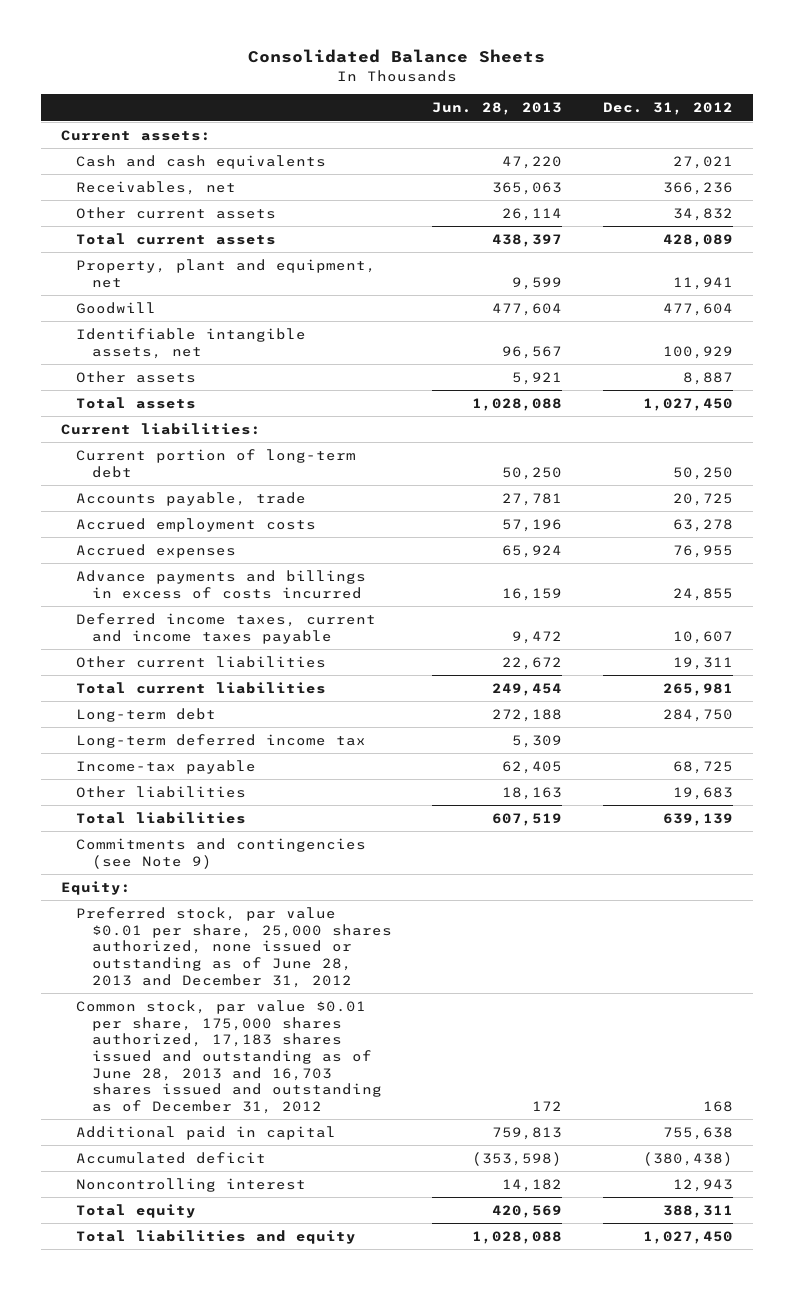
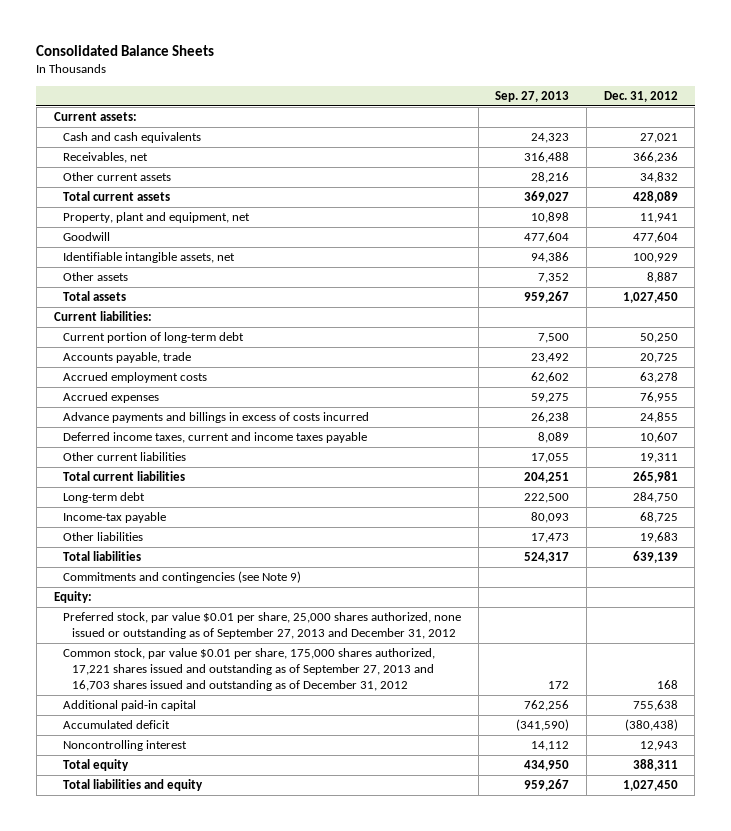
[432,102,563,116] Jun. 28, 2013 -> none
none -> [495,91,570,103] Sep. 27, 2013
[76,733,367,748] Long-term deferred income tax -> none
[76,906,392,988] Preferred stock, par value $0.01 per share, 25,000 shares authorized, none issued or outstanding as of June 28, 2013 and December 31, 2012 -> [62,612,461,640] Preferred stock, par value $0.01 per share, 25,000 shares authorized, none issued or outstanding as of September 27, 2013 and December 31, 2012
[76,999,382,1114] Common stock, par value $0.01 per share, 175,000 shares authorized, 17,183 shares issued and outstanding as of June 28, 2013 and 16,703 shares issued and outstanding as of December 31, 2012 -> [62,648,435,692] Common stock, par value $0.01 per share, 175,000 shares authorized, 17,221 shares issued and outstanding as of September 27, 2013 and 16,703 shares issued and outstanding as of December 31, 2012
[76,1125,337,1140] Additional paid in capital -> [62,700,196,712] Additional paid-in capital

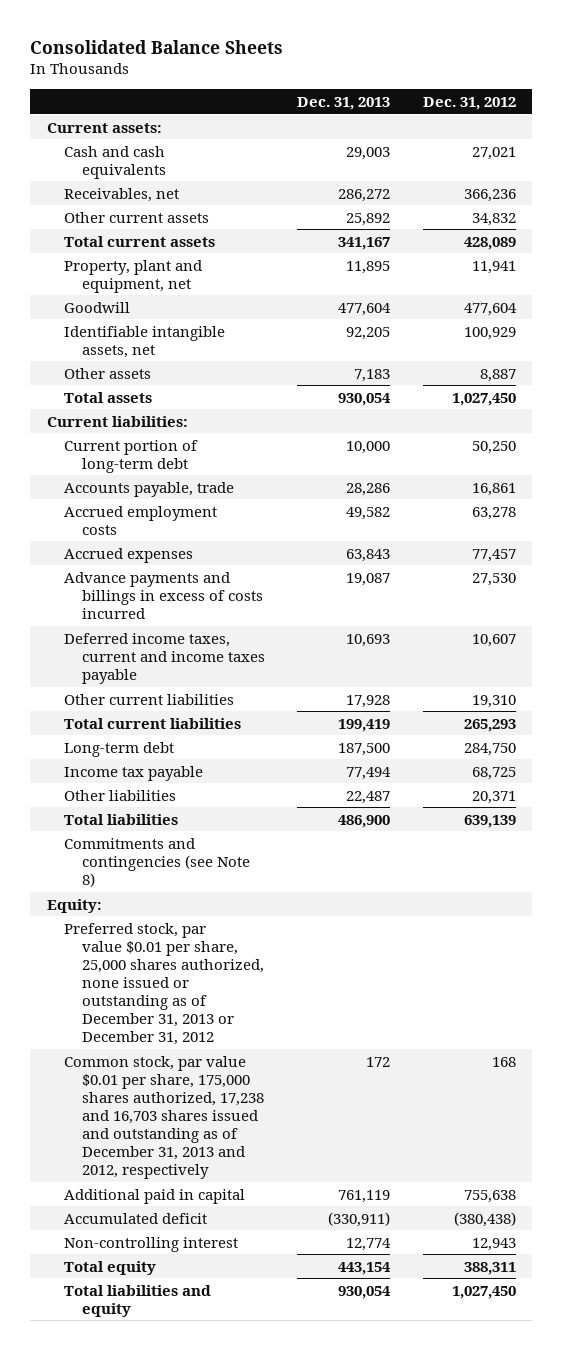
[495,91,570,103] Sep. 27, 2013 -> none
none -> [297,97,391,111] Dec. 31, 2013
[639,353,678,364] 20,725 -> [472,482,517,496] 16,861
[639,392,678,404] 76,955 -> [472,548,517,562] 77,457
[639,412,678,424] 24,855 -> [472,572,517,586] 27,530
[639,453,678,464] 19,311 -> [472,694,517,708] 19,310
[632,471,678,484] 265,981 -> [464,718,517,732] 265,293
[62,512,166,524] Income-tax payable -> [64,765,204,781] Income tax payable
[639,532,678,544] 19,683 -> [472,790,517,804] 20,371
[62,571,301,584] Commitments and contingencies (see Note 9) -> [64,837,250,887] Commitments and contingencies (see Note 8)
[62,612,461,640] Preferred stock, par value $0.01 per share, 25,000 shares authorized, none issued or outstanding as of September 27, 2013 and December 31, 2012 -> [64,922,264,1046] Preferred stock, par value $0.01 per share, 25,000 shares authorized, none issued or outstanding as of December 31, 2013 or December 31, 2012
[62,648,435,692] Common stock, par value $0.01 per share, 175,000 shares authorized, 17,221 shares issued and outstanding as of September 27, 2013 and 16,703 shares issued and outstanding as of December 31, 2012 -> [64,1055,264,1180] Common stock, par value $0.01 per share, 175,000 shares authorized, 17,238 and 16,703 shares issued and outstanding as of December 31, 2013 and 2012, respectively
[62,700,196,712] Additional paid-in capital -> [64,1188,246,1204] Additional paid in capital
[62,740,187,752] Noncontrolling interest -> [64,1236,239,1252] Non-controlling interest

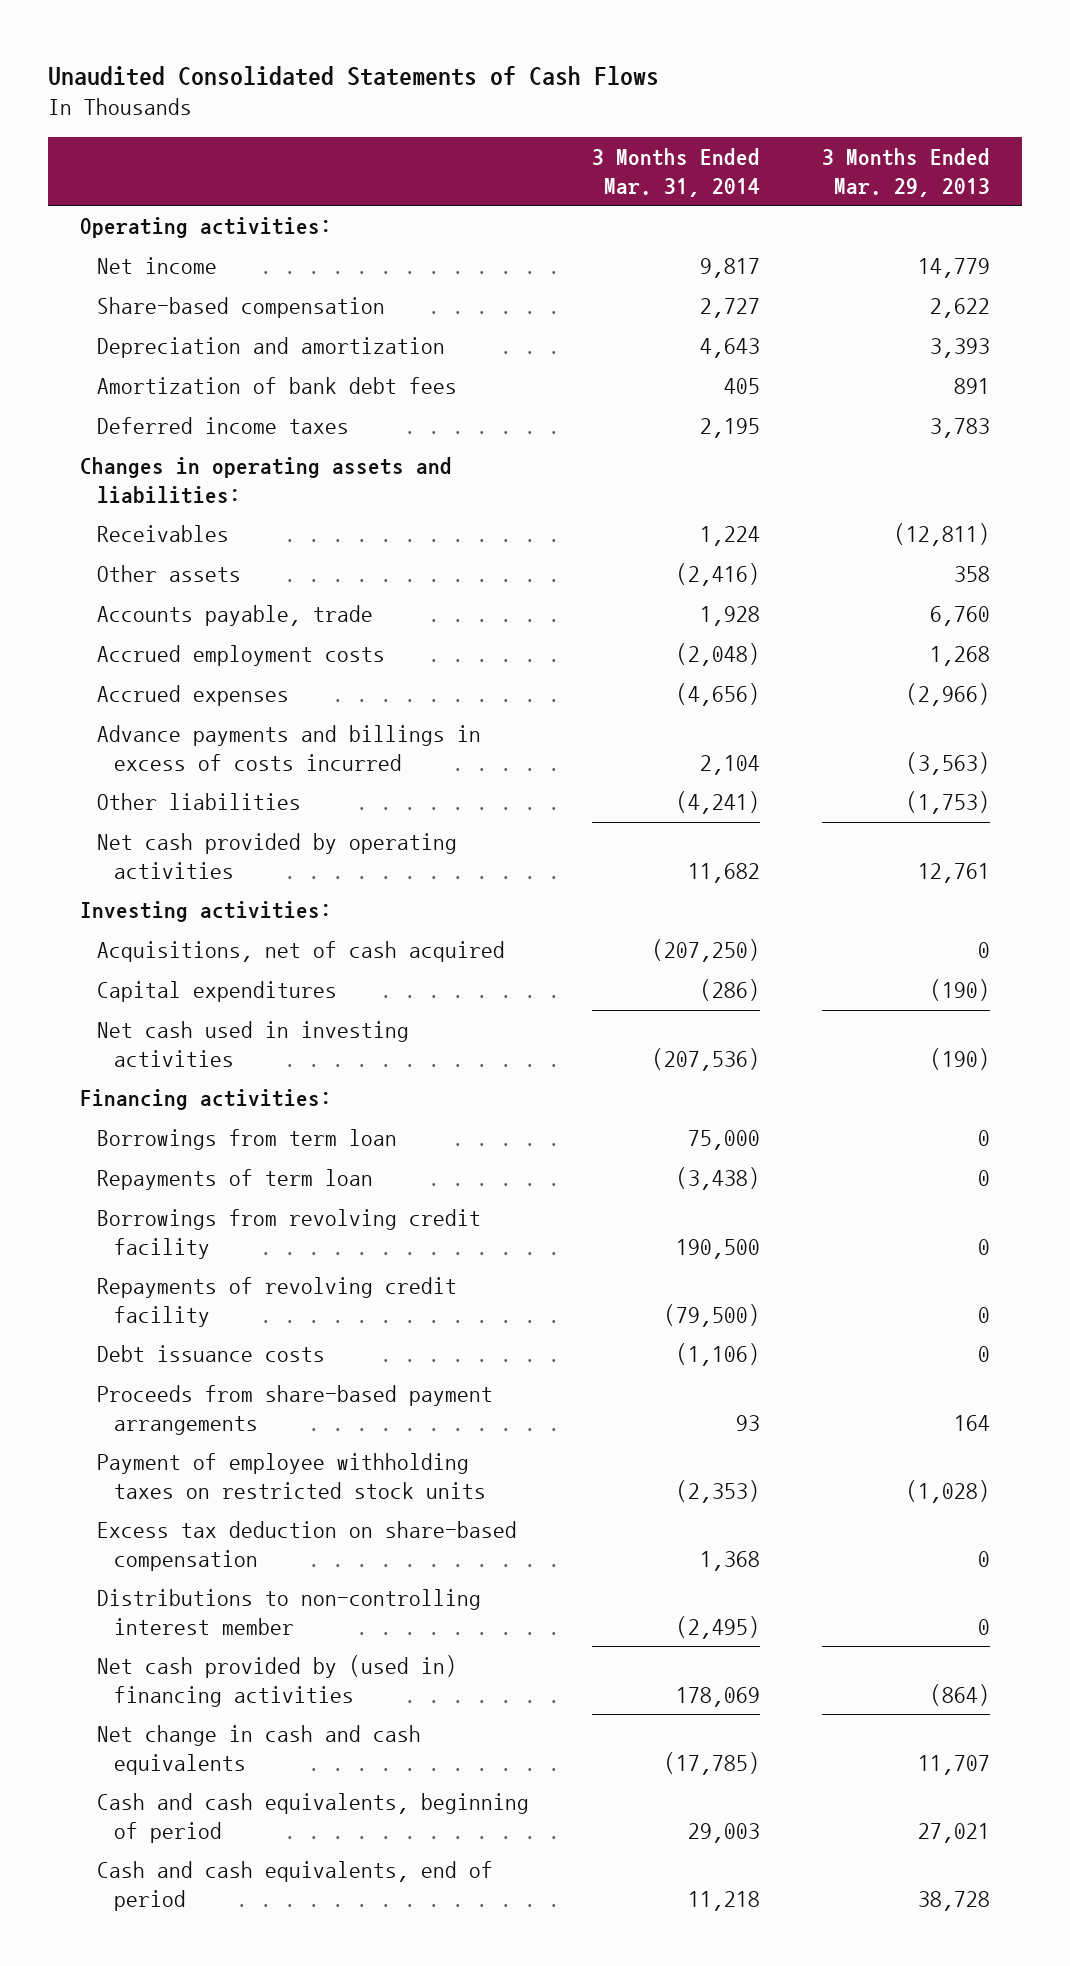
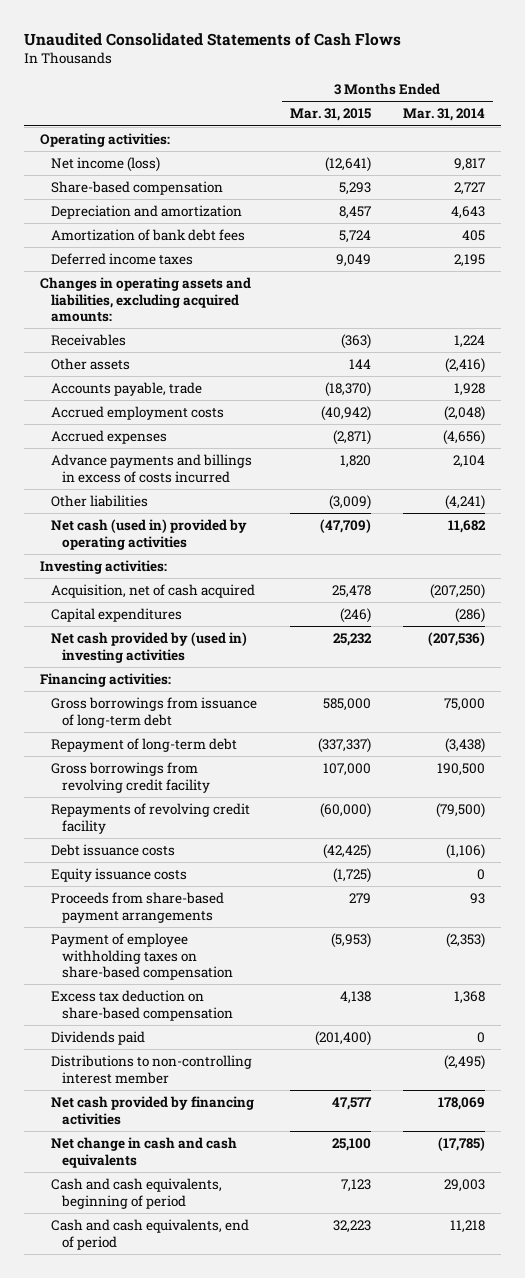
[822,147,991,197] 3 Months Ended Mar. 29, 2013 -> none
none -> [289,108,371,122] Mar. 31, 2015
[96,257,217,275] Net income -> [51,157,161,173] Net income (loss)
[79,457,452,504] Changes in operating assets and liabilities: -> [40,277,252,323] Changes in operating assets and liabilities, excluding acquired amounts:
[96,833,457,879] Net cash provided by operating activities -> [51,519,248,550] Net cash (used in) provided by operating activities
[96,941,505,963] Acquisitions, net of cash acquired -> [51,584,256,599] Acquisition, net of cash acquired
[96,1021,409,1067] Net cash used in investing activities -> [51,632,248,663] Net cash provided by (used in) investing activities
[96,1129,397,1151] Borrowings from term loan -> none
none -> [51,697,258,728] Gross borrowings from issuance of long-term debt
[96,1169,373,1191] Repayments of term loan -> [51,738,238,753] Repayment of long-term debt
[96,1209,481,1259] Borrowings from revolving credit facility -> [51,762,211,793] Gross borrowings from revolving credit facility
none -> [51,868,188,883] Equity issuance costs
[96,1453,487,1499] Payment of employee withholding taxes on restricted stock units -> [51,933,234,981] Payment of employee withholding taxes on share-based compensation
none -> [51,1031,146,1046] Dividends paid
[96,1655,457,1707] Net cash provided by (used in) financing activities -> [51,1096,255,1125] Net cash provided by financing activities

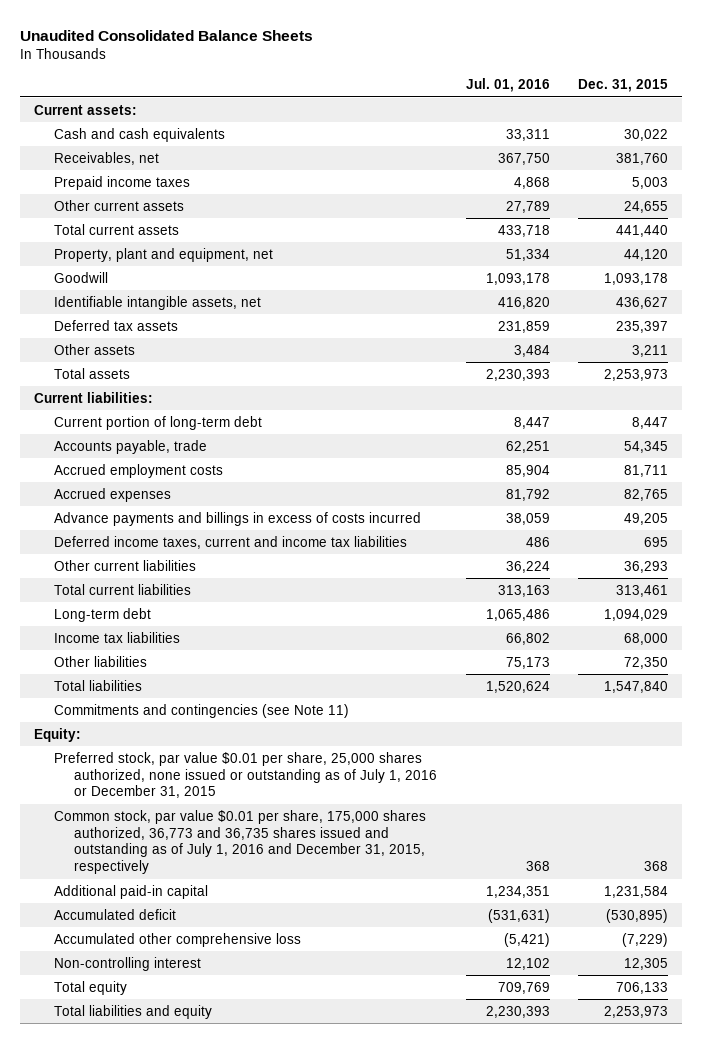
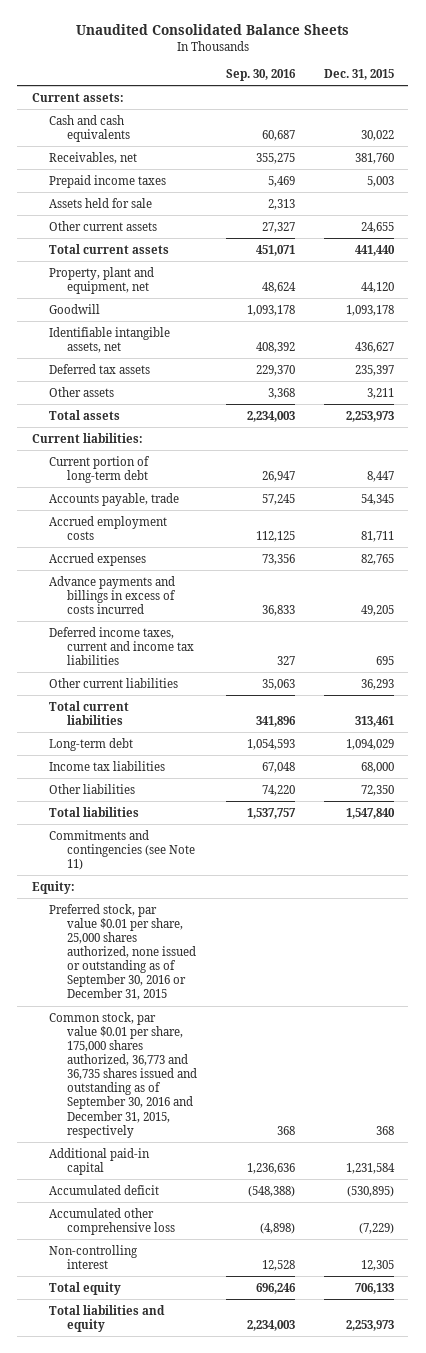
[465,78,550,93] Jul. 01, 2016 -> none
none -> [226,69,297,82] Sep. 30, 2016
none -> [49,197,153,208] Assets held for sale
[54,751,438,799] Preferred stock, par value $0.01 per share, 25,000 shares authorized, none issued or outstanding as of July 1, 2016 or December 31, 2015 -> [49,903,197,1001] Preferred stock, par value $0.01 per share, 25,000 shares authorized, none issued or outstanding as of September 30, 2016 or December 31, 2015
[54,809,427,875] Common stock, par value $0.01 per share, 175,000 shares authorized, 36,773 and 36,735 shares issued and outstanding as of July 1, 2016 and December 31, 2015, respectively -> [49,1011,198,1138] Common stock, par value $0.01 per share, 175,000 shares authorized, 36,773 and 36,735 shares issued and outstanding as of September 30, 2016 and December 31, 2015, respectively

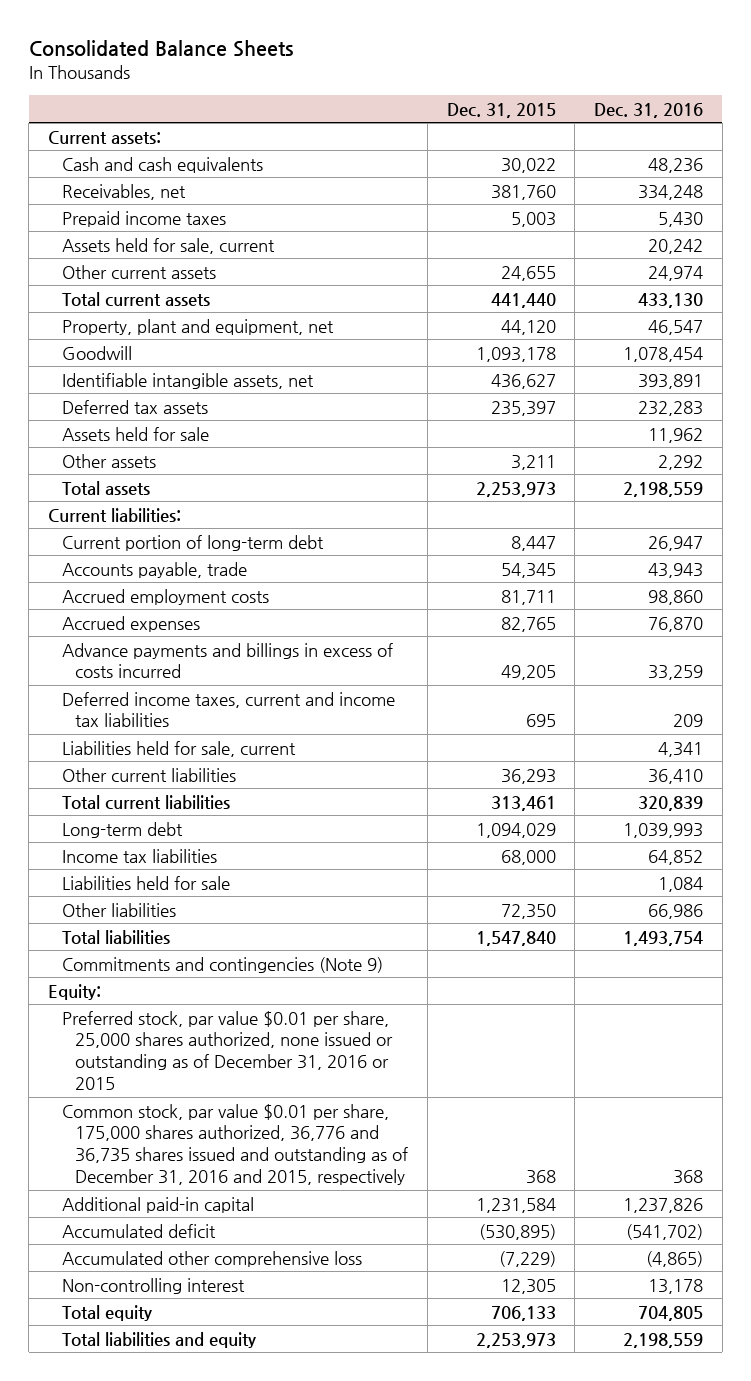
[75,24,349,36] Unaudited Consolidated Balance Sheets -> [28,40,293,58] Consolidated Balance Sheets
[226,69,297,82] Sep. 30, 2016 -> none
none -> [594,102,704,118] Dec. 31, 2016
none -> [61,237,275,254] Assets held for sale, current
[49,197,153,208] Assets held for sale -> [61,426,209,441] Assets held for sale
none -> [61,740,296,757] Liabilities held for sale, current
none -> [61,875,230,890] Liabilities held for sale
[49,829,196,870] Commitments and contingencies (see Note 11) -> [61,956,383,973] Commitments and contingencies (Note 9)
[49,903,197,1001] Preferred stock, par value $0.01 per share, 25,000 shares authorized, none issued or outstanding as of September 30, 2016 or December 31, 2015 -> [61,1010,394,1091] Preferred stock, par value $0.01 per share, 25,000 shares authorized, none issued or outstanding as of December 31, 2016 or 2015
[49,1011,198,1138] Common stock, par value $0.01 per share, 175,000 shares authorized, 36,773 and 36,735 shares issued and outstanding as of September 30, 2016 and December 31, 2015, respectively -> [61,1103,409,1186] Common stock, par value $0.01 per share, 175,000 shares authorized, 36,776 and 36,735 shares issued and outstanding as of December 31, 2016 and 2015, respectively

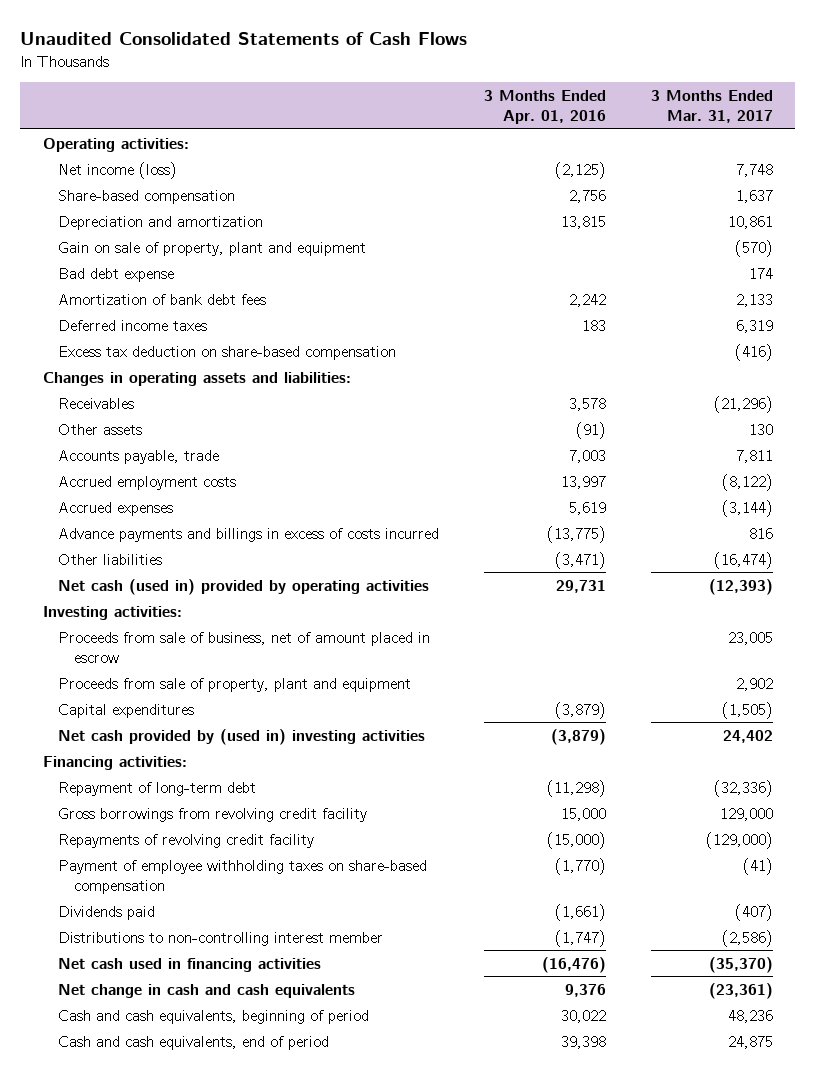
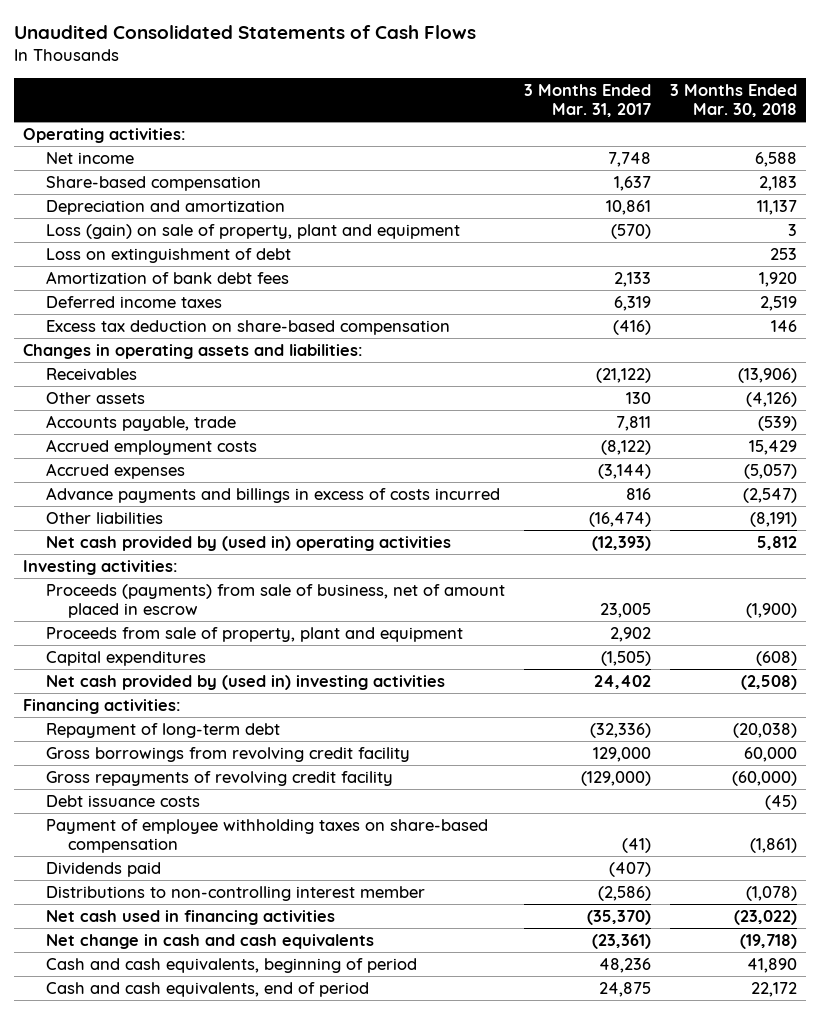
[484,90,607,125] 3 Months Ended Apr. 01, 2016 -> none
none -> [669,83,797,117] 3 Months Ended Mar. 30, 2018
[58,161,178,179] Net income (loss) -> [45,151,134,164] Net income
[58,267,175,282] Bad debt expense -> none
[58,241,367,256] Gain on sale of property, plant and equipment -> [45,223,460,239] Loss (gain) on sale of property, plant and equipment
none -> [45,247,291,263] Loss on extinguishment of debt
[714,395,774,413] (21,296) -> [595,367,651,383] (21,122)
[58,578,430,595] Net cash (used in) provided by operating activities -> [45,535,451,551] Net cash provided by (used in) operating activities
[58,631,431,663] Proceeds from sale of business, net of amount placed in escrow -> [45,583,505,619] Proceeds (payments) from sale of business, net of amount placed in escrow
[58,833,315,848] Repayments of revolving credit facility -> [45,770,393,786] Gross repayments of revolving credit facility
none -> [45,794,200,807] Debt issuance costs

